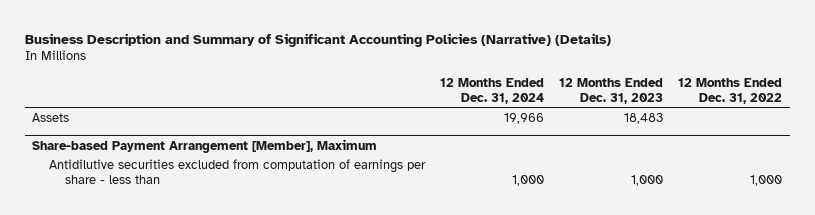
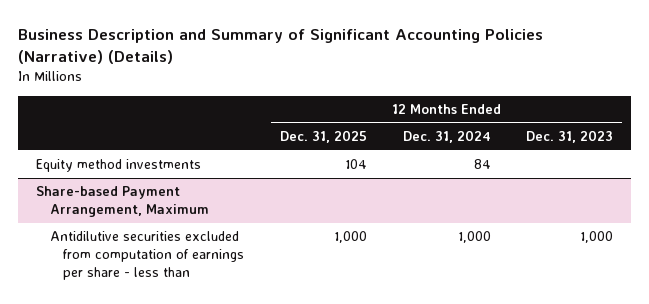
[678,77,783,104] 12 Months Ended Dec. 31, 2022 -> none
none -> [280,130,368,144] Dec. 31, 2025
[32,112,70,122] Assets -> none
none -> [35,159,201,173] Equity method investments
[32,138,378,153] Share-based Payment Arrangement [Member], Maximum -> [35,186,209,218] Share-based Payment Arrangement, Maximum

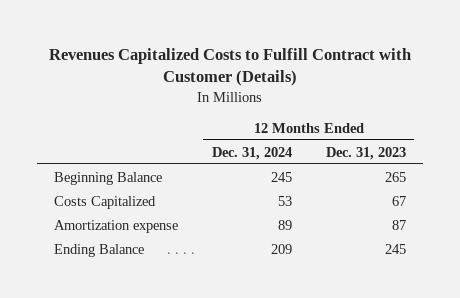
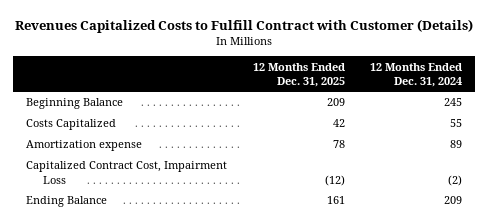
[325,146,406,160] Dec. 31, 2023 -> none
none -> [252,62,345,88] 12 Months Ended Dec. 31, 2025
[277,195,292,206] 53 -> [450,119,463,128] 55
none -> [25,161,227,184] Capitalized Contract Cost, Impairment Loss

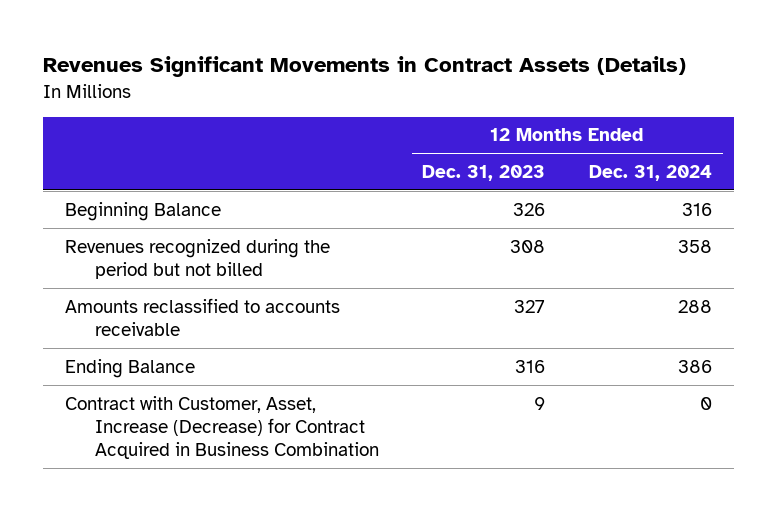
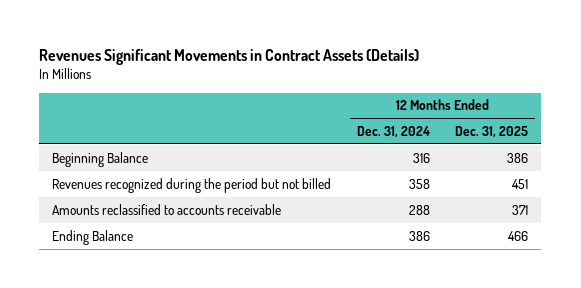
[422,164,546,181] Dec. 31, 2023 -> none
none -> [455,125,529,138] Dec. 31, 2025
[65,395,379,459] Contract with Customer, Asset, Increase (Decrease) for Contract Acquired in Business Combination -> none

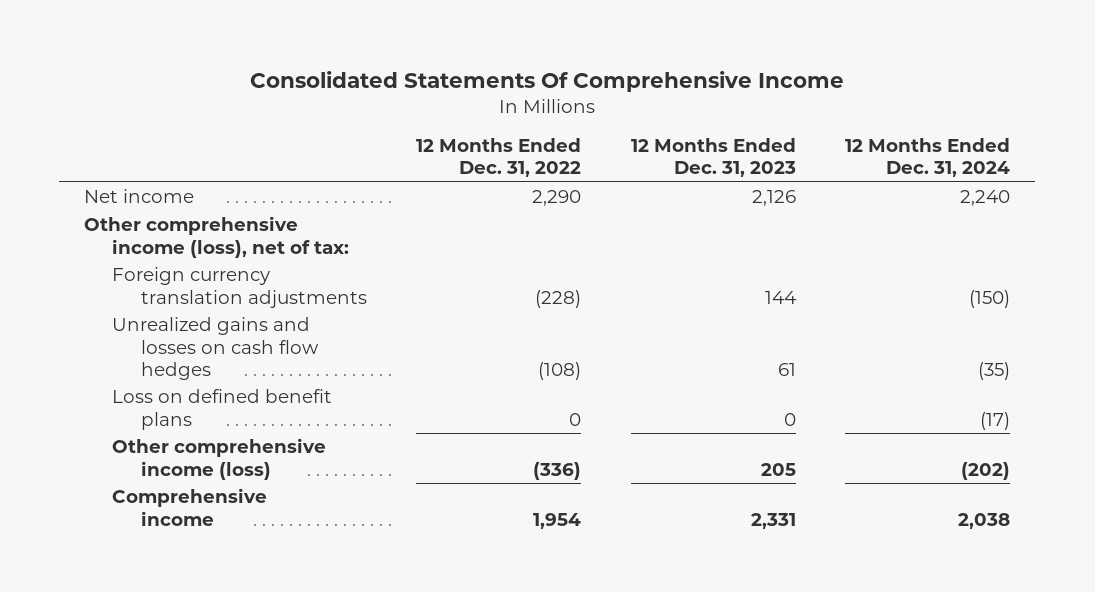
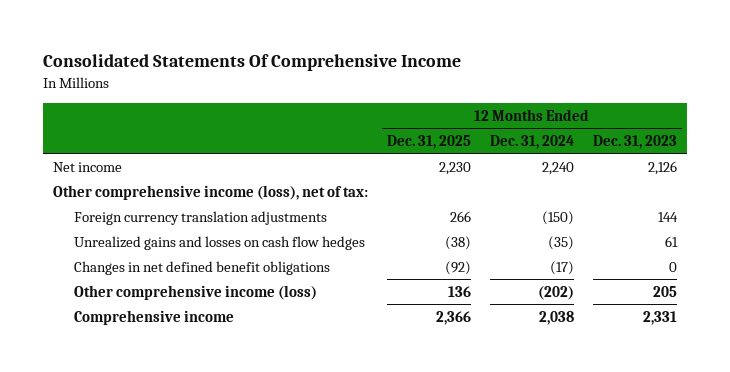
[416,137,582,178] 12 Months Ended Dec. 31, 2022 -> none
none -> [386,134,471,149] Dec. 31, 2025
[112,389,333,430] Loss on defined benefit plans -> [73,260,330,275] Changes in net defined benefit obligations

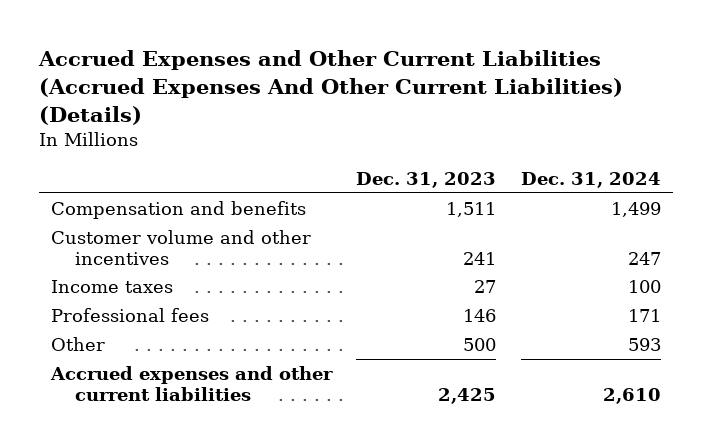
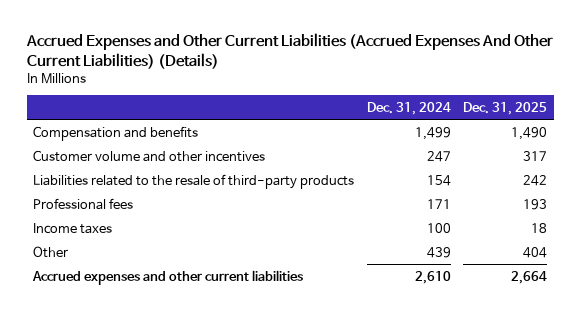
[356,171,497,188] Dec. 31, 2023 -> none
none -> [463,101,548,115] Dec. 31, 2025
none -> [32,173,354,189] Liabilities related to the resale of third-party products
[50,279,173,293] Income taxes -> [32,222,112,234] Income taxes
[627,337,661,351] 593 -> [426,246,451,258] 439

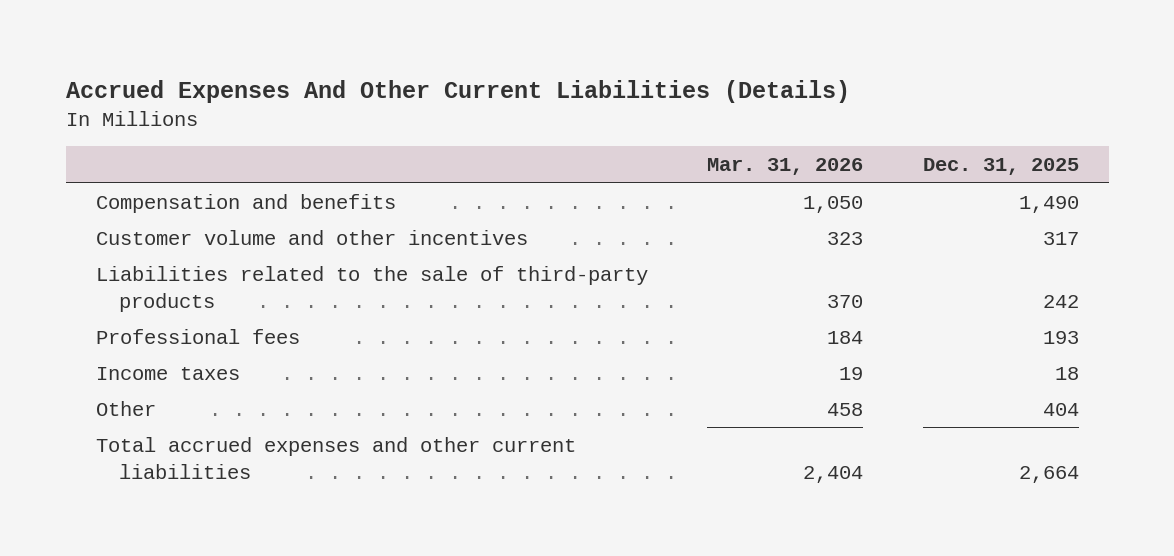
[25,33,553,69] Accrued Expenses and Other Current Liabilities (Accrued Expenses And Other Current Liabilities) (Details) -> [65,79,850,103] Accrued Expenses And Other Current Liabilities (Details)
[366,101,451,115] Dec. 31, 2024 -> none
none -> [707,158,864,176] Mar. 31, 2026
[32,173,354,189] Liabilities related to the resale of third-party products -> [95,266,648,312] Liabilities related to the sale of third-party products
[31,269,303,285] Accrued expenses and other current liabilities -> [95,437,576,479] Total accrued expenses and other current liabilities

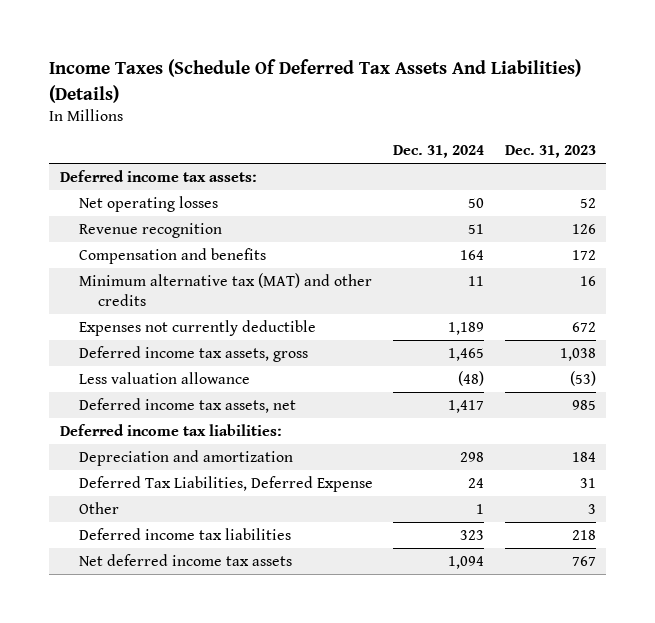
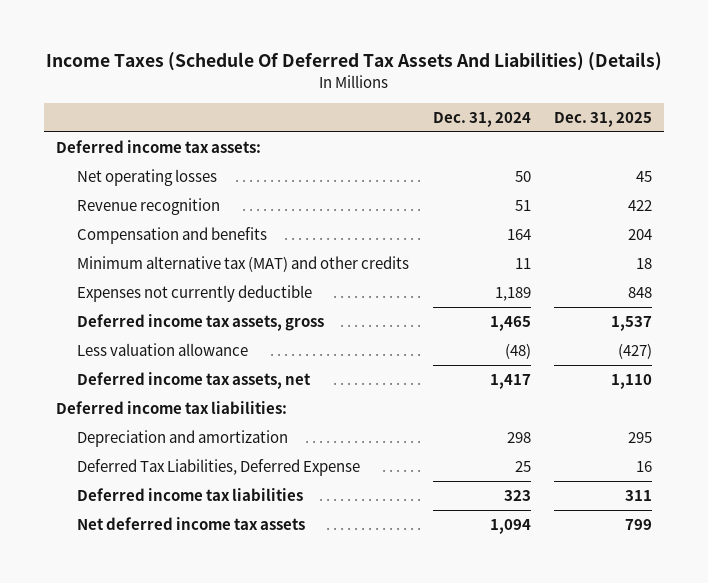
[504,145,596,159] Dec. 31, 2023 -> none
none -> [553,111,652,127] Dec. 31, 2025
[78,501,119,514] Other -> none
[468,477,485,488] 24 -> [514,461,531,473] 25

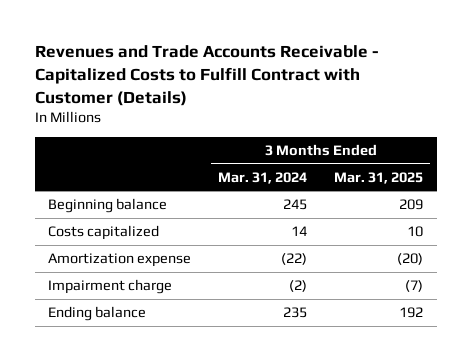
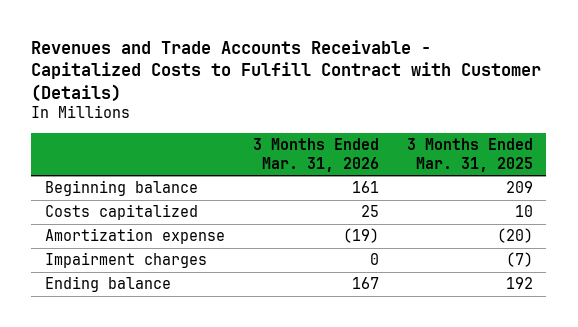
[218,171,308,184] Mar. 31, 2024 -> none
none -> [252,137,379,172] 3 Months Ended Mar. 31, 2026
[48,279,173,295] Impairment charge -> [45,252,208,269] Impairment charges

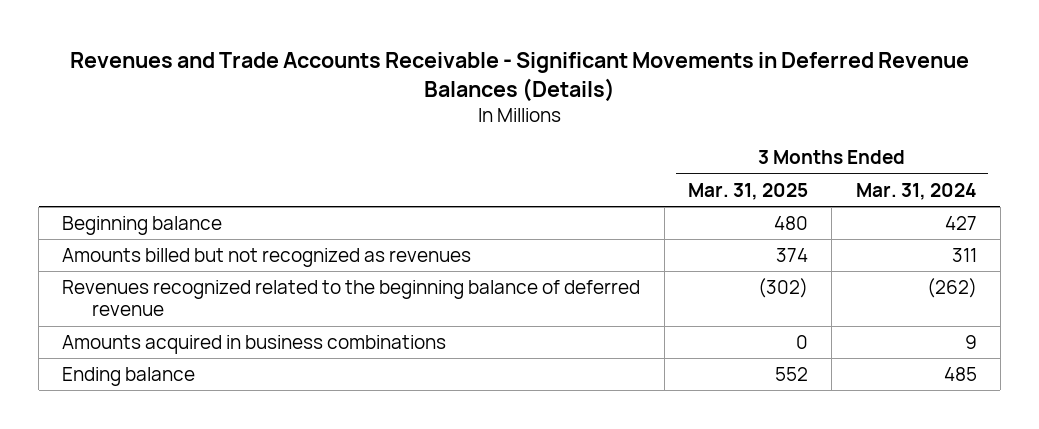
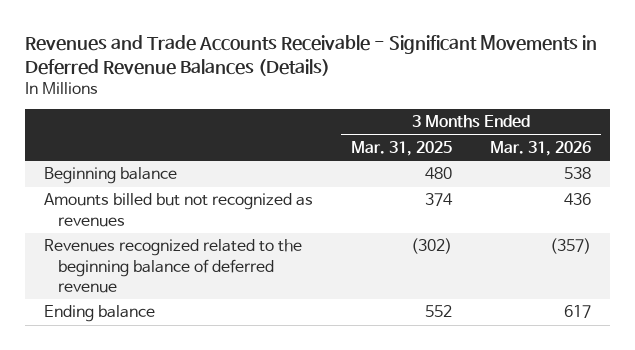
[855,182,977,200] Mar. 31, 2024 -> none
none -> [490,141,592,157] Mar. 31, 2026
[62,335,447,355] Amounts acquired in business combinations -> none

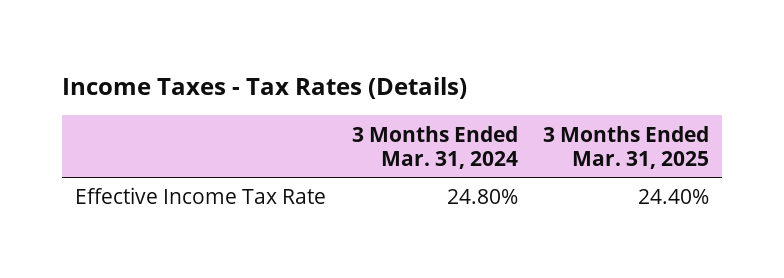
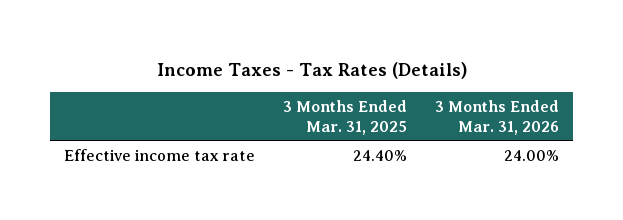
[351,125,518,169] 3 Months Ended Mar. 31, 2024 -> none
none -> [434,99,559,135] 3 Months Ended Mar. 31, 2026
[75,187,327,205] Effective Income Tax Rate -> [64,148,256,161] Effective income tax rate

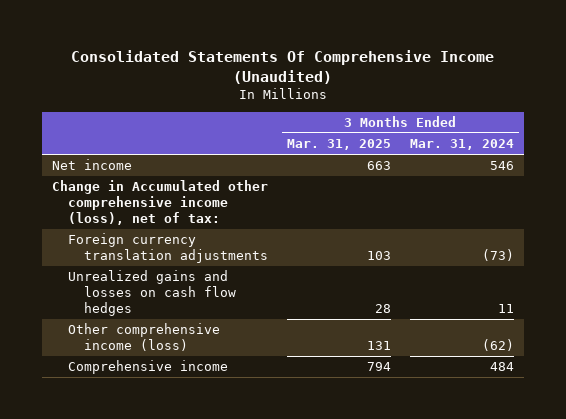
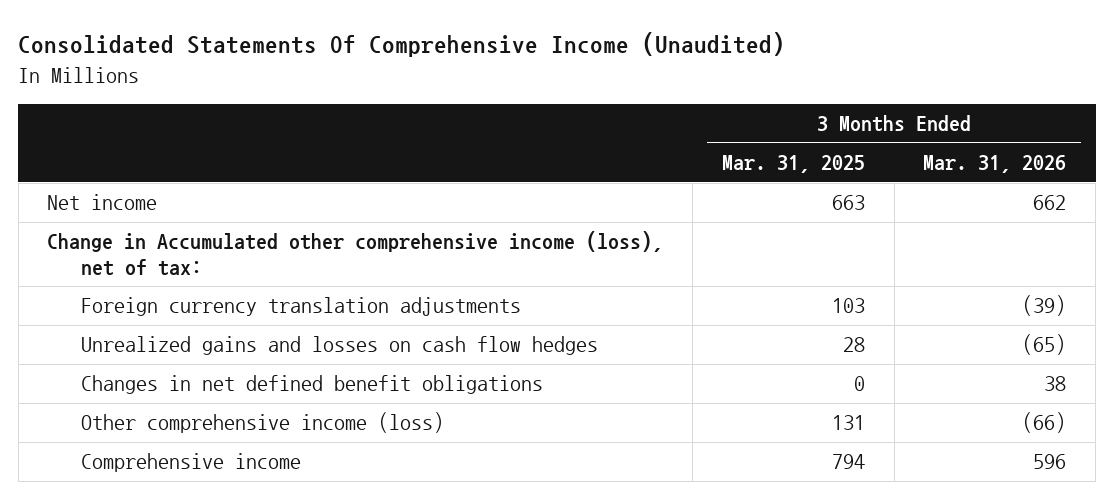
[410,139,515,151] Mar. 31, 2024 -> none
none -> [923,155,1067,174] Mar. 31, 2026
none -> [80,375,543,395] Changes in net defined benefit obligations

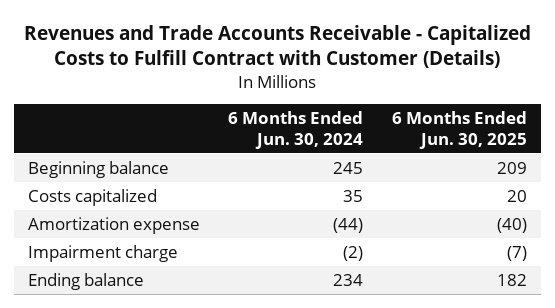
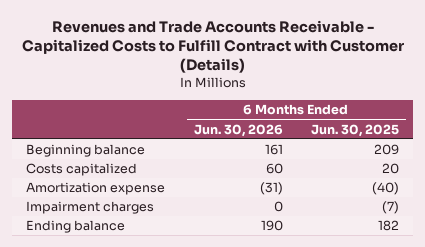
[228,110,364,149] 6 Months Ended Jun. 30, 2024 -> none
none -> [193,123,283,137] Jun. 30, 2026
[28,244,179,262] Impairment charge -> [26,201,155,215] Impairment charges

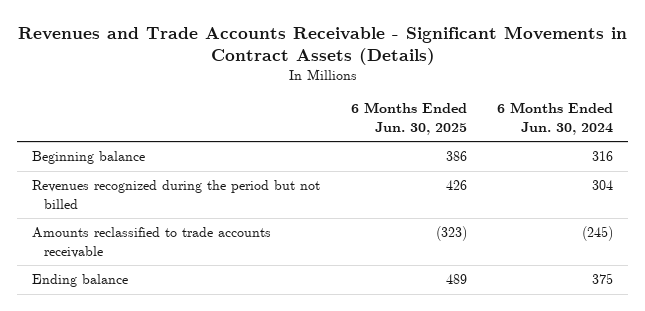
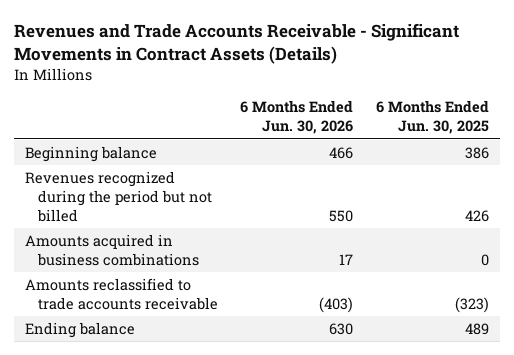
[496,102,613,135] 6 Months Ended Jun. 30, 2024 -> none
none -> [240,100,354,135] 6 Months Ended Jun. 30, 2026
none -> [25,233,199,266] Amounts acquired in business combinations

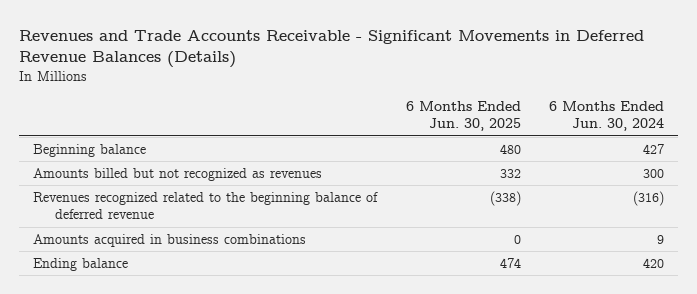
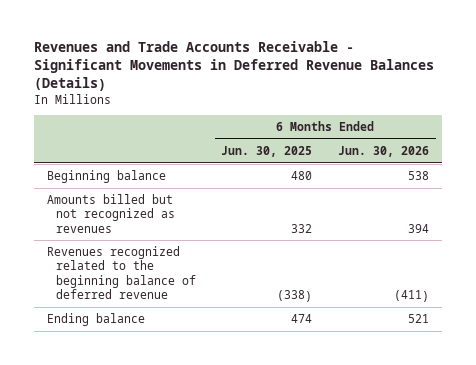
[549,101,665,132] 6 Months Ended Jun. 30, 2024 -> none
none -> [338,145,430,157] Jun. 30, 2026
[33,233,307,247] Amounts acquired in business combinations -> none

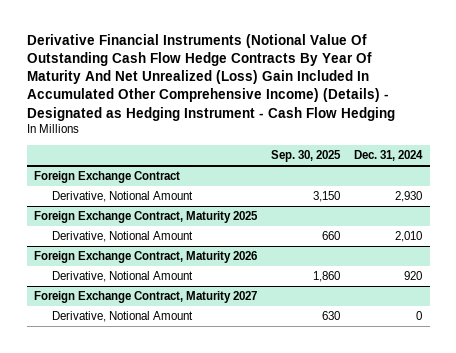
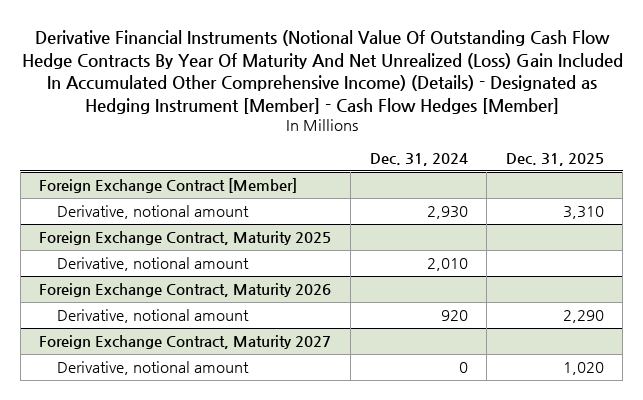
[26,34,395,121] Derivative Financial Instruments (Notional Value Of Outstanding Cash Flow Hedge Contracts By Year Of Maturity And Net Unrealized (Loss) Gain Included In Accumulated Other Comprehensive Income) (Details) - Designated as Hedging Instrument - Cash Flow Hedging -> [21,29,623,114] Derivative Financial Instruments (Notional Value Of Outstanding Cash Flow Hedge Contracts By Year Of Maturity And Net Unrealized (Loss) Gain Included In Accumulated Other Comprehensive Income) (Details) - Designated as Hedging Instrument [Member] - Cash Flow Hedges [Member]
[271,150,342,163] Sep. 30, 2025 -> none
none -> [505,152,604,166] Dec. 31, 2025
[33,171,180,184] Foreign Exchange Contract -> [39,177,298,193] Foreign Exchange Contract [Member]
[52,191,194,203] Derivative, Notional Amount -> [57,204,250,219] Derivative, notional amount
[52,231,194,243] Derivative, Notional Amount -> [57,256,250,271] Derivative, notional amount
[52,271,194,283] Derivative, Notional Amount -> [57,308,250,323] Derivative, notional amount
[52,311,194,323] Derivative, Notional Amount -> [57,360,250,375] Derivative, notional amount

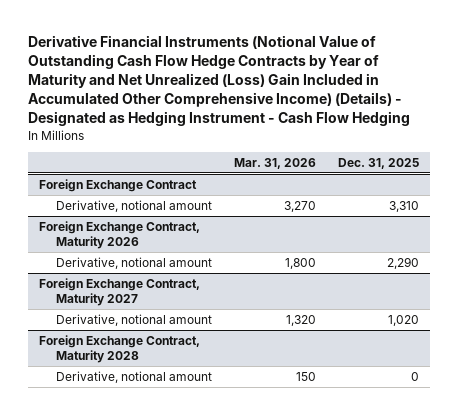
[21,29,623,114] Derivative Financial Instruments (Notional Value Of Outstanding Cash Flow Hedge Contracts By Year Of Maturity And Net Unrealized (Loss) Gain Included In Accumulated Other Comprehensive Income) (Details) - Designated as Hedging Instrument [Member] - Cash Flow Hedges [Member] -> [28,35,411,127] Derivative Financial Instruments (Notional Value of Outstanding Cash Flow Hedge Contracts by Year of Maturity and Net Unrealized (Loss) Gain Included in Accumulated Other Comprehensive Income) (Details) - Designated as Hedging Instrument - Cash Flow Hedging
[369,152,468,166] Dec. 31, 2024 -> none
none -> [234,157,317,169] Mar. 31, 2026
[39,177,298,193] Foreign Exchange Contract [Member] -> [39,178,198,192] Foreign Exchange Contract
[39,230,332,245] Foreign Exchange Contract, Maturity 2025 -> none
[57,256,250,271] Derivative, notional amount -> none
none -> [39,334,201,363] Foreign Exchange Contract, Maturity 2028
none -> [55,370,212,383] Derivative, notional amount

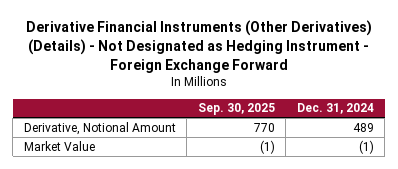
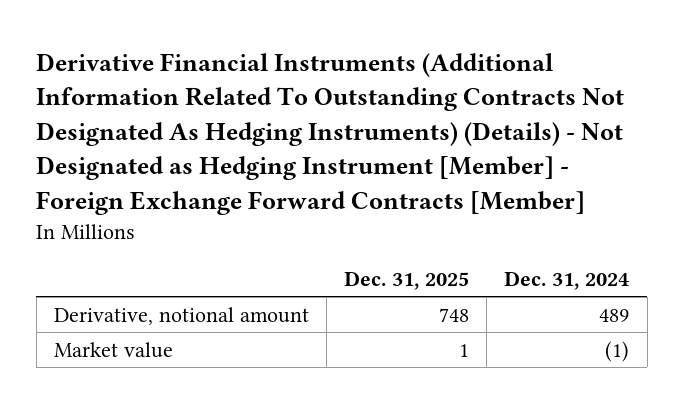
[25,19,372,73] Derivative Financial Instruments (Other Derivatives) (Details) - Not Designated as Hedging Instrument - Foreign Exchange Forward -> [36,52,625,215] Derivative Financial Instruments (Additional Information Related To Outstanding Contracts Not Designated As Hedging Instruments) (Details) - Not Designated as Hedging Instrument [Member] - Foreign Exchange Forward Contracts [Member]
[197,103,275,116] Sep. 30, 2025 -> none
none -> [344,270,470,290] Dec. 31, 2025
[23,121,176,135] Derivative, Notional Amount -> [53,306,309,325] Derivative, notional amount
[23,140,95,151] Market Value -> [53,341,173,358] Market value

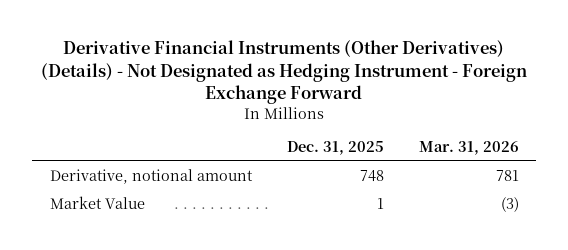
[36,52,625,215] Derivative Financial Instruments (Additional Information Related To Outstanding Contracts Not Designated As Hedging Instruments) (Details) - Not Designated as Hedging Instrument [Member] - Foreign Exchange Forward Contracts [Member] -> [41,40,528,105] Derivative Financial Instruments (Other Derivatives) (Details) - Not Designated as Hedging Instrument - Foreign Exchange Forward
[504,270,630,290] Dec. 31, 2024 -> none
none -> [418,141,519,156] Mar. 31, 2026
[53,341,173,358] Market value -> [49,196,145,210] Market Value

